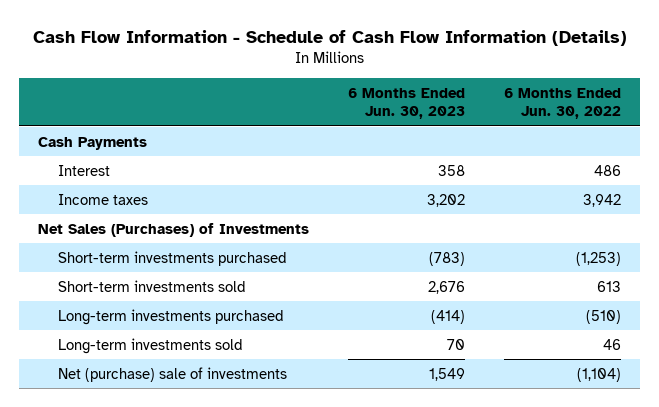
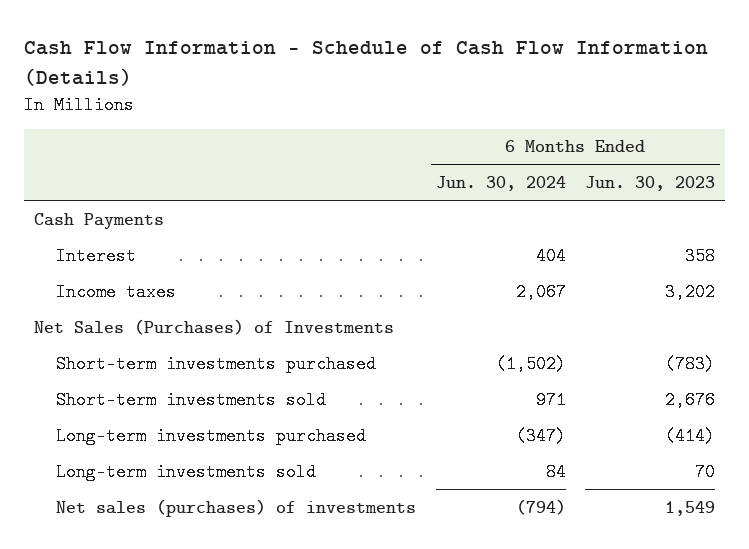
[503,87,621,120] 6 Months Ended Jun. 30, 2022 -> none
none -> [435,176,566,192] Jun. 30, 2024
[57,366,287,382] Net (purchase) sale of investments -> [56,498,417,517] Net sales (purchases) of investments

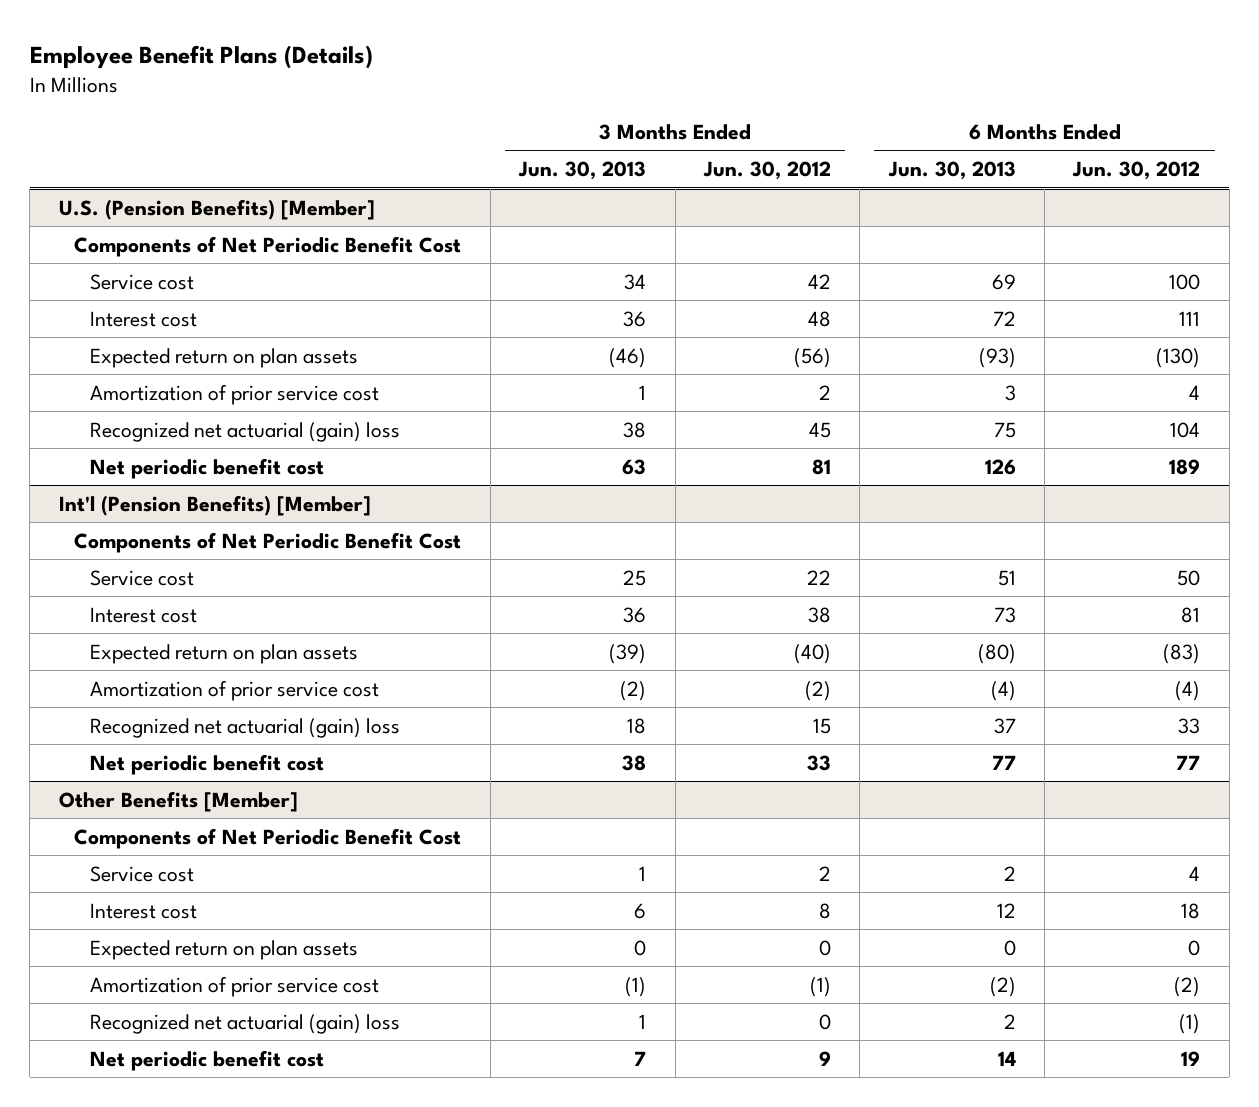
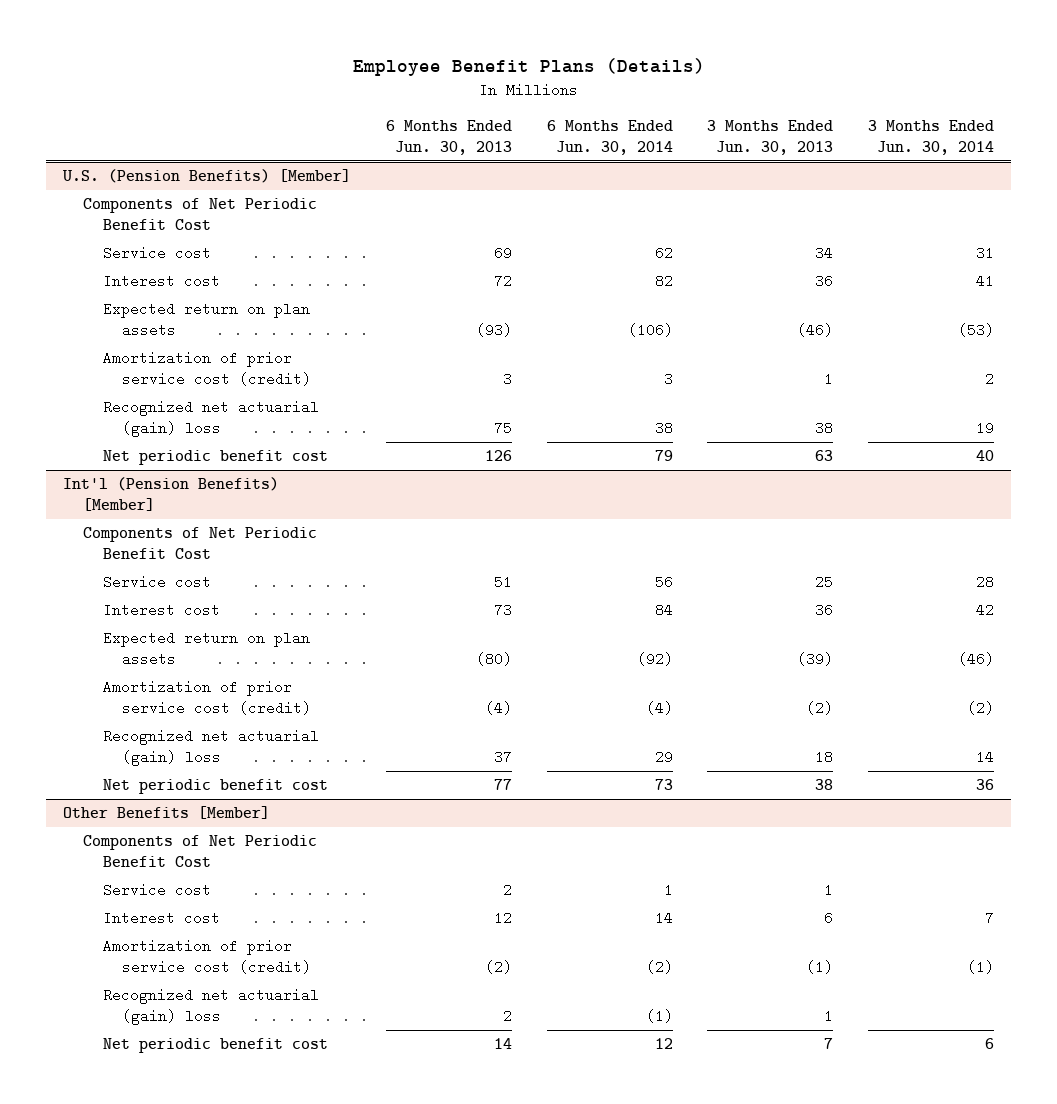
[702,161,831,181] Jun. 30, 2012 -> none
[1072,161,1201,181] Jun. 30, 2012 -> none
none -> [546,120,673,156] 6 Months Ended Jun. 30, 2014
none -> [867,120,994,156] 3 Months Ended Jun. 30, 2014
[90,383,380,405] Amortization of prior service cost -> [102,351,312,387] Amortization of prior service cost (credit)
[90,679,380,701] Amortization of prior service cost -> [102,680,312,716] Amortization of prior service cost (credit)
[90,939,359,960] Expected return on plan assets -> none
[90,975,380,997] Amortization of prior service cost -> [102,939,312,975] Amortization of prior service cost (credit)

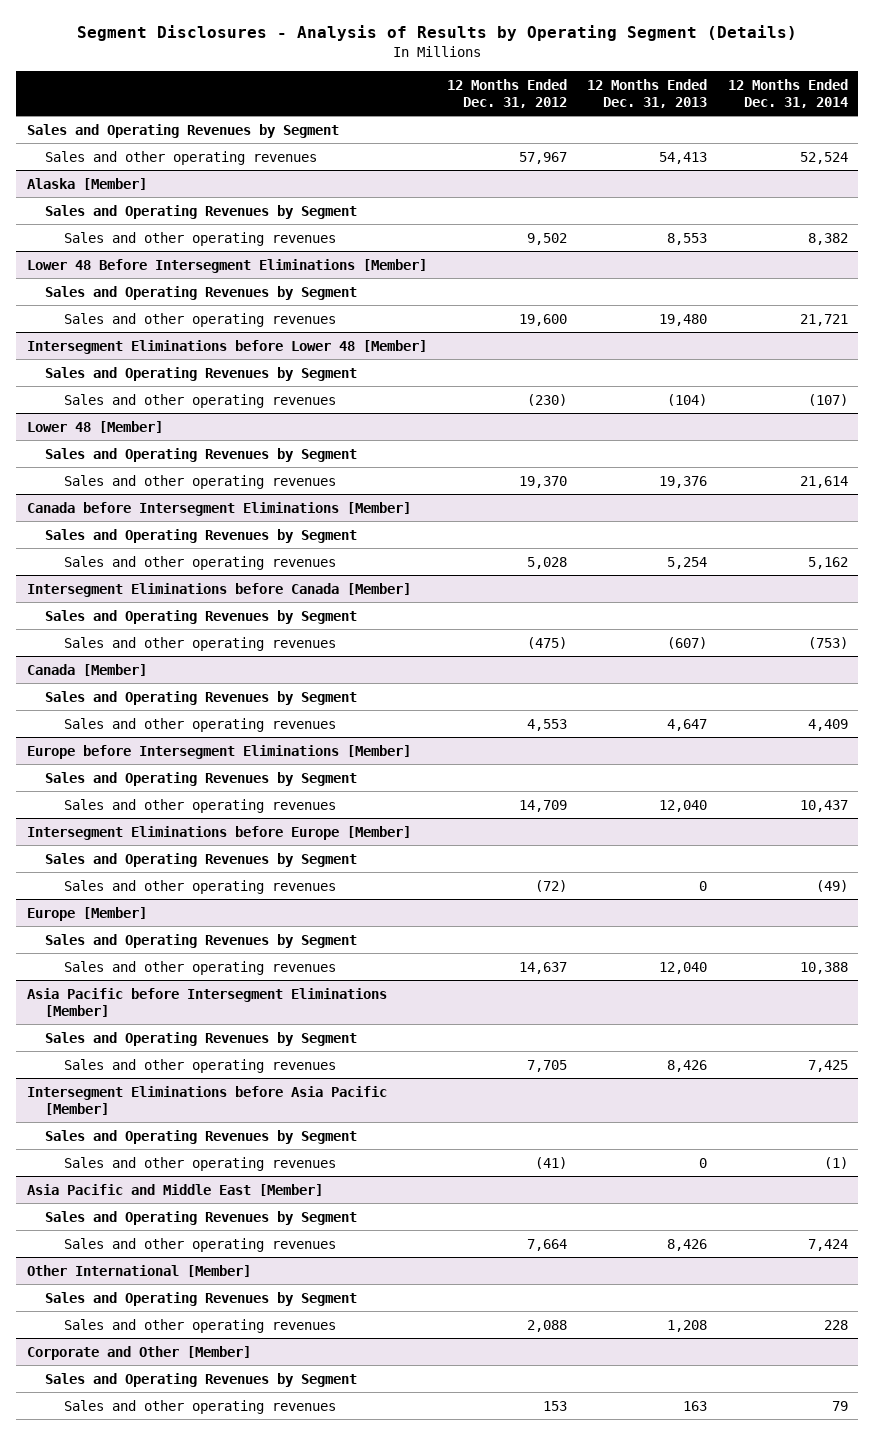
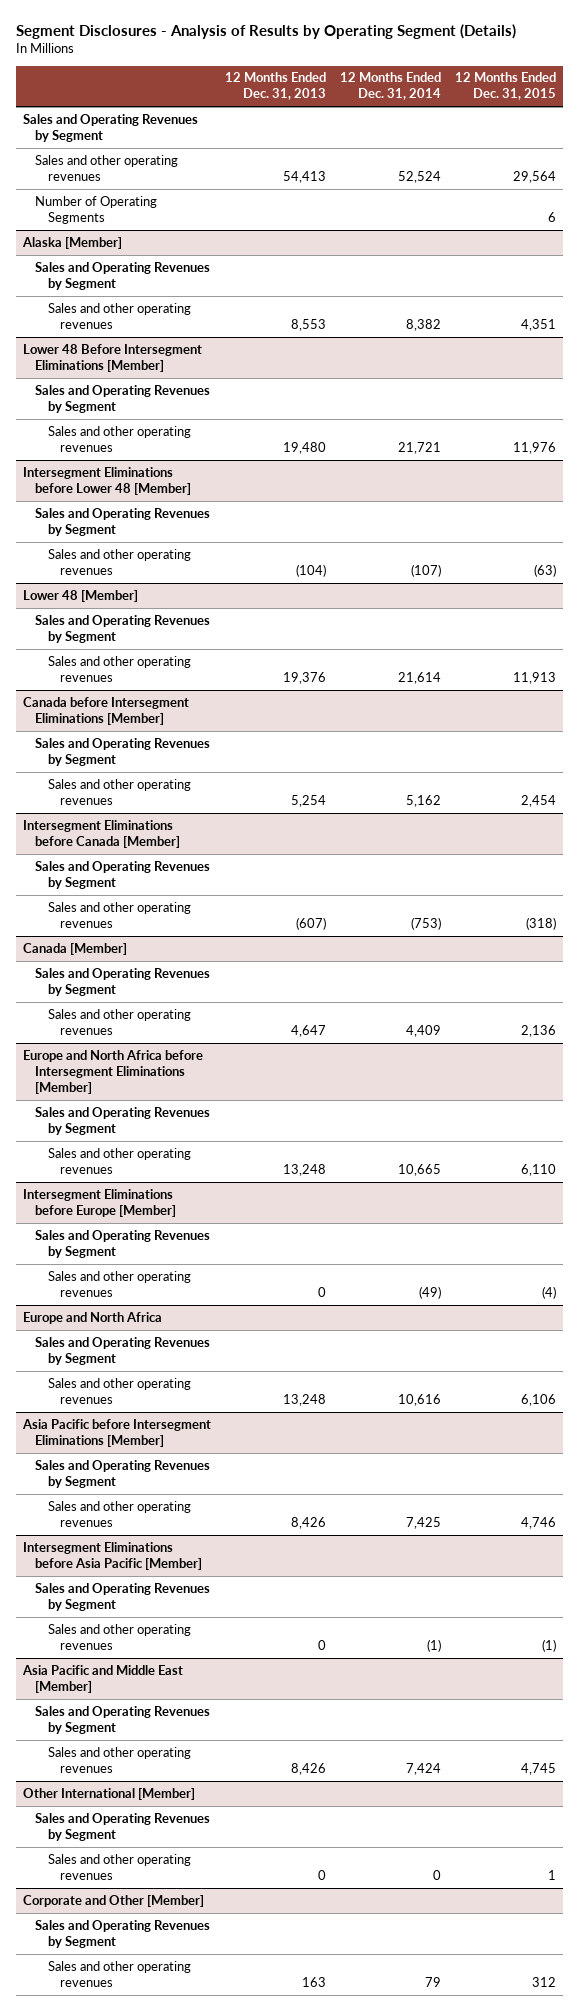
[446,79,567,108] 12 Months Ended Dec. 31, 2012 -> none
none -> [455,72,557,101] 12 Months Ended Dec. 31, 2015
none -> [35,195,158,224] Number of Operating Segments
[26,744,411,759] Europe before Intersegment Eliminations [Member] -> [23,1049,204,1094] Europe and North Africa before Intersegment Eliminations [Member]
[659,799,708,812] 12,040 -> [283,1163,327,1176] 13,248
[799,799,848,812] 10,437 -> [398,1163,442,1176] 10,665
[26,906,147,921] Europe [Member] -> [23,1311,163,1324] Europe and North Africa
[659,961,708,974] 12,040 -> [283,1393,327,1406] 13,248
[799,961,848,974] 10,388 -> [398,1393,442,1406] 10,616
[667,1319,708,1332] 1,208 -> [318,1869,327,1880] 0
[823,1319,848,1330] 228 -> [433,1869,442,1880] 0

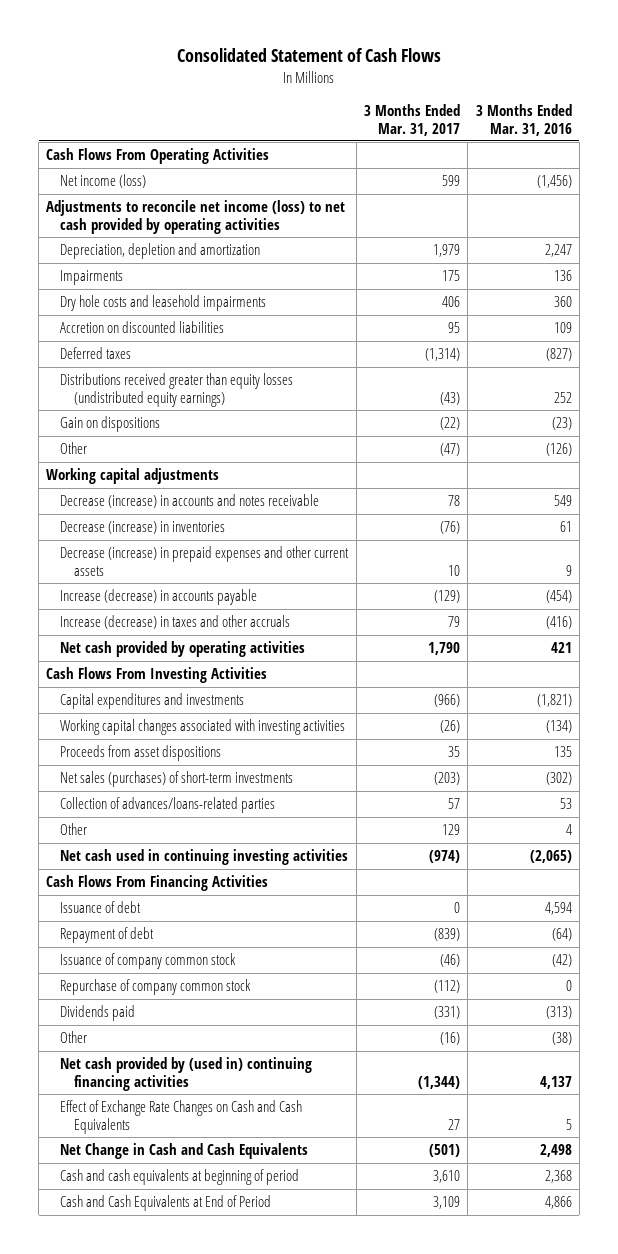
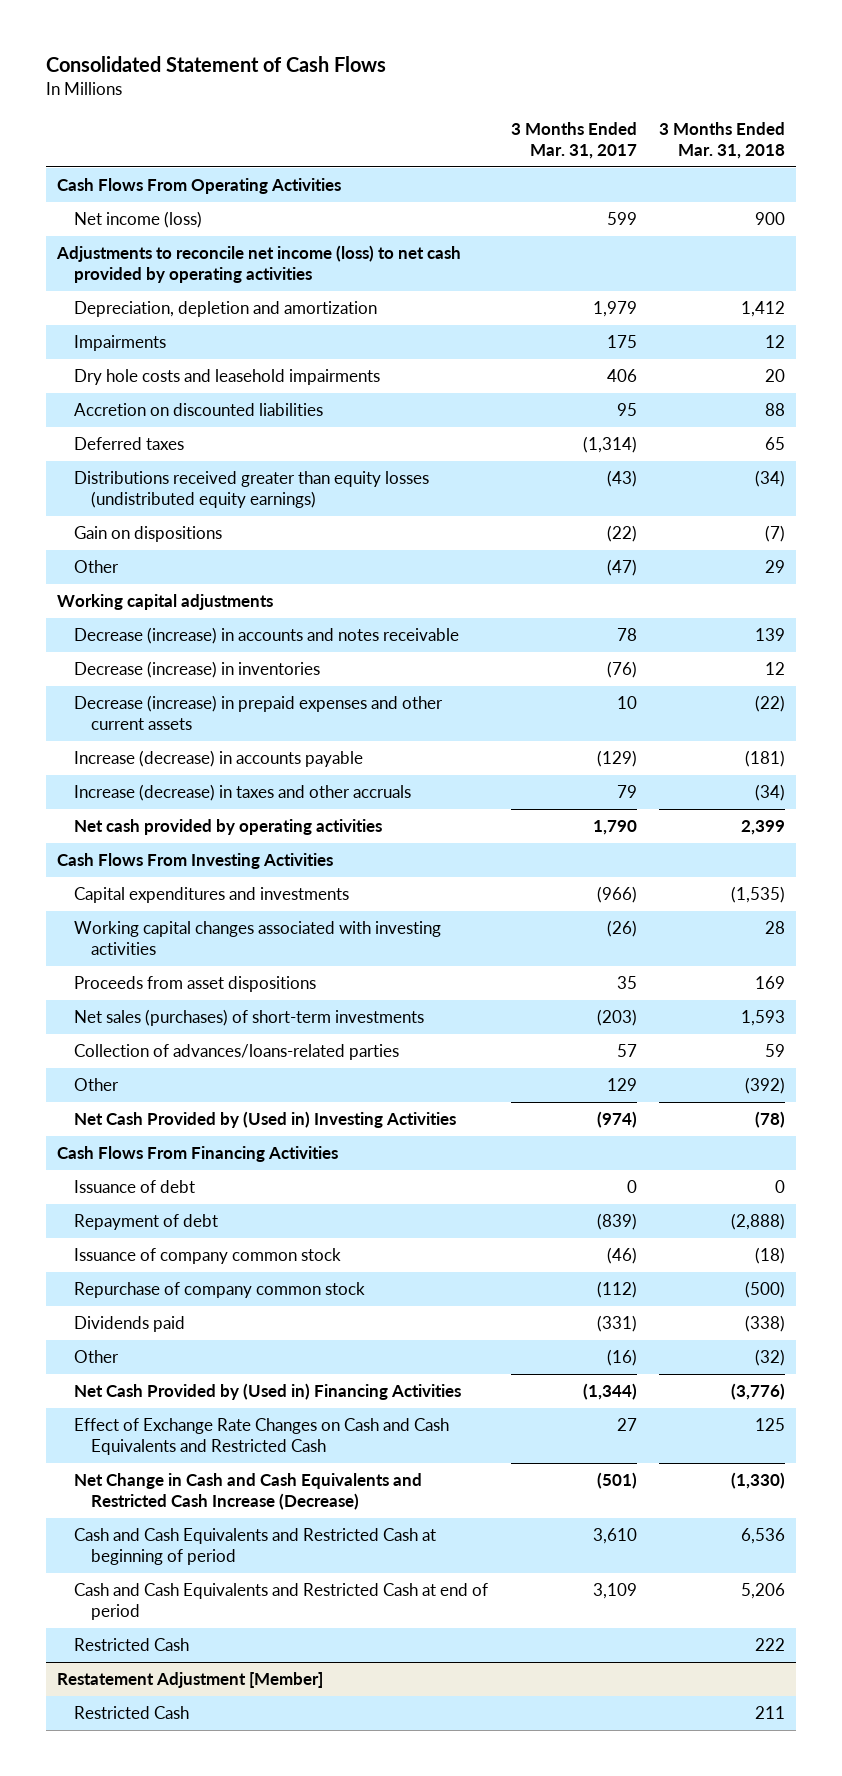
[475,103,572,136] 3 Months Ended Mar. 31, 2016 -> none
none -> [659,122,786,160] 3 Months Ended Mar. 31, 2018
[60,849,349,866] Net cash used in continuing investing activities -> [74,1111,457,1129] Net Cash Provided by (Used in) Investing Activities
[60,1057,313,1091] Net cash provided by (used in) continuing financing activities -> [74,1383,462,1401] Net Cash Provided by (Used in) Financing Activities
[60,1100,303,1134] Effect of Exchange Rate Changes on Cash and Cash Equivalents -> [74,1418,450,1455] Effect of Exchange Rate Changes on Cash and Cash Equivalents and Restricted Cash
[60,1143,309,1160] Net Change in Cash and Cash Equivalents -> [74,1473,423,1510] Net Change in Cash and Cash Equivalents and Restricted Cash Increase (Decrease)
[60,1169,300,1186] Cash and cash equivalents at beginning of period -> [74,1528,437,1565] Cash and Cash Equivalents and Restricted Cash at beginning of period
[60,1195,272,1212] Cash and Cash Equivalents at End of Period -> [74,1583,489,1620] Cash and Cash Equivalents and Restricted Cash at end of period
none -> [74,1638,190,1652] Restricted Cash
none -> [57,1672,324,1689] Restatement Adjustment [Member]
none -> [74,1706,190,1720] Restricted Cash

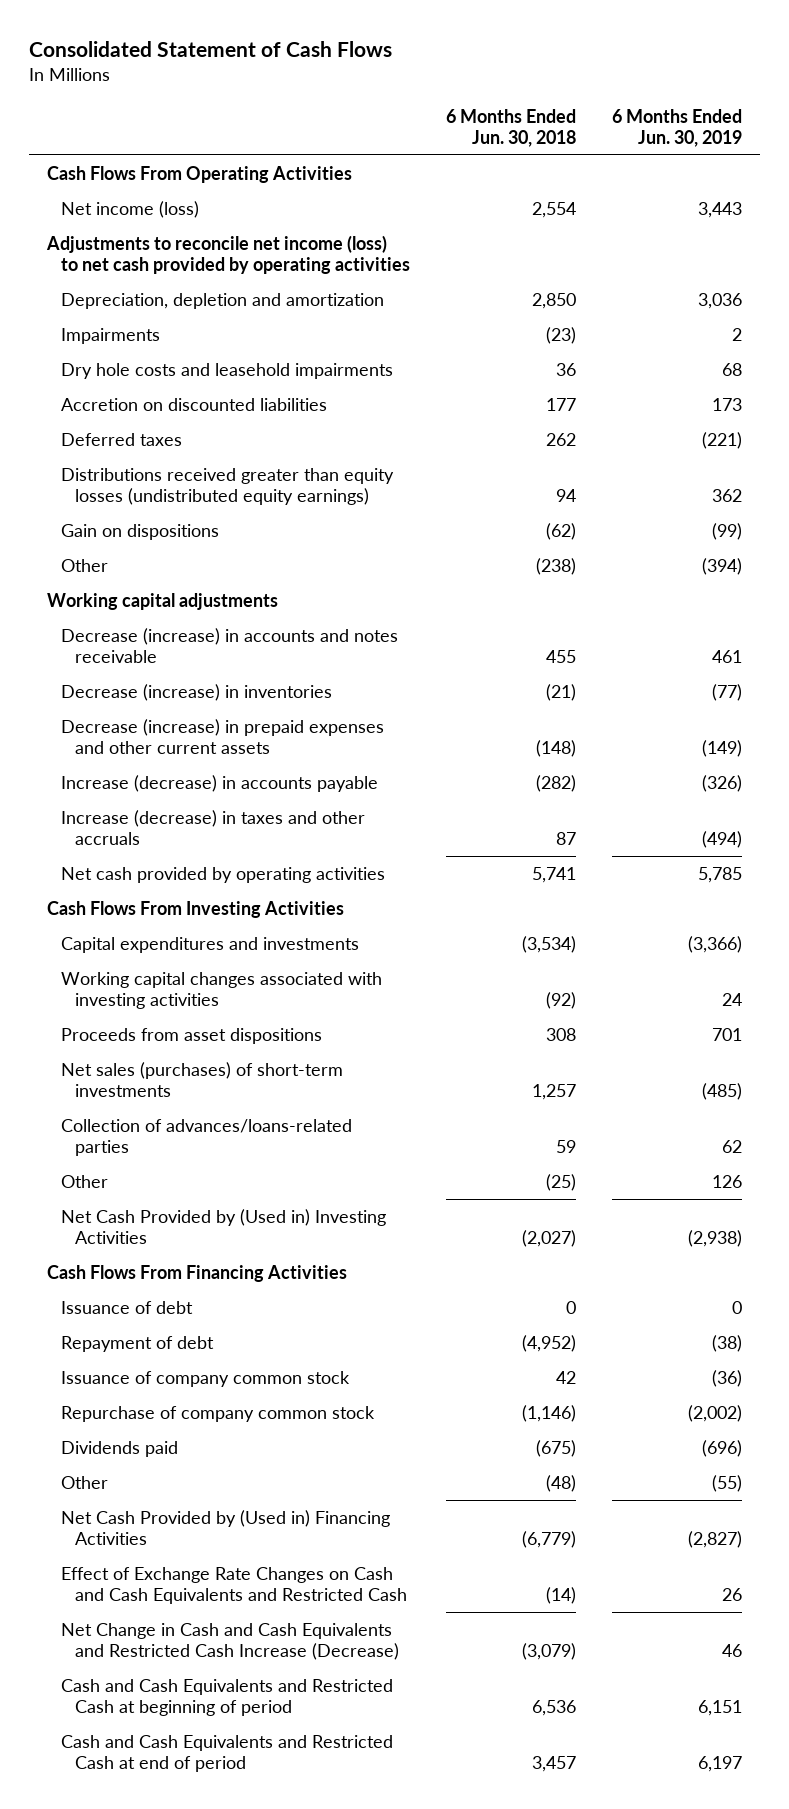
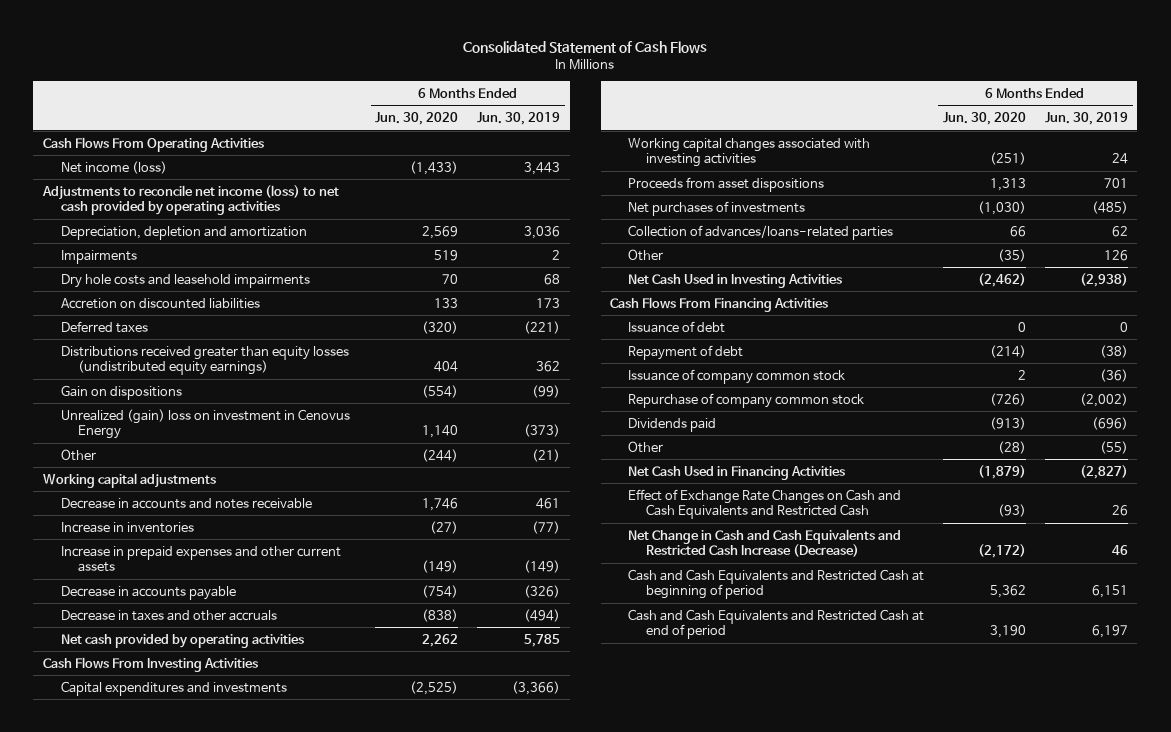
[445,108,576,147] 6 Months Ended Jun. 30, 2018 -> none
none -> [375,112,459,126] Jun. 30, 2020
none -> [60,408,350,440] Unrealized (gain) loss on investment in Cenovus Energy
[701,557,742,575] (394) -> [532,448,561,462] (21)
[61,627,399,664] Decrease (increase) in accounts and notes receivable -> [60,497,312,509] Decrease in accounts and notes receivable
[61,683,333,701] Decrease (increase) in inventories -> [60,521,194,533] Increase in inventories
[61,718,385,755] Decrease (increase) in prepaid expenses and other current assets -> [60,545,341,573] Increase in prepaid expenses and other current assets
[61,774,379,792] Increase (decrease) in accounts payable -> [60,585,236,600] Decrease in accounts payable
[61,809,366,846] Increase (decrease) in taxes and other accruals -> [60,609,277,621] Decrease in taxes and other accruals
[61,1061,344,1098] Net sales (purchases) of short-term investments -> [627,200,805,216] Net purchases of investments
[61,1208,387,1245] Net Cash Provided by (Used in) Investing Activities -> [627,273,842,288] Net Cash Used in Investing Activities
[61,1509,391,1546] Net Cash Provided by (Used in) Financing Activities -> [627,465,845,480] Net Cash Used in Financing Activities

